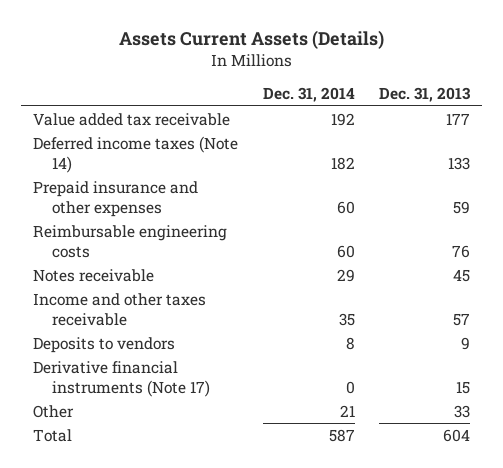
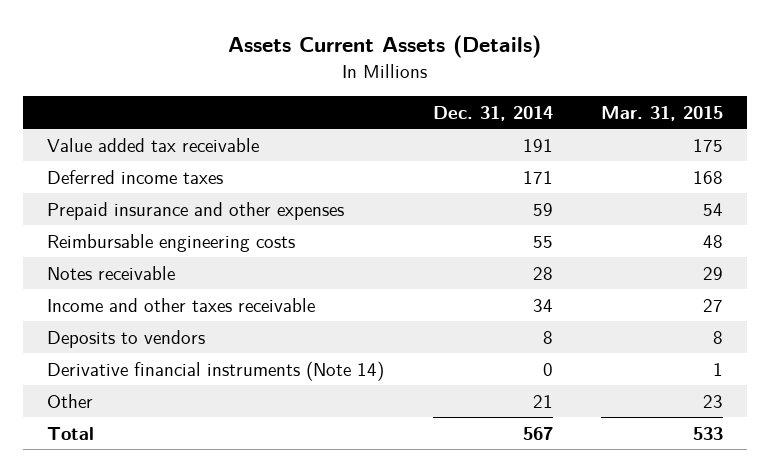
[378,87,471,103] Dec. 31, 2013 -> none
none -> [601,105,724,121] Mar. 31, 2015
[330,112,355,126] 192 -> [522,138,553,152] 191
[33,135,239,173] Deferred income taxes (Note 14) -> [47,169,224,184] Deferred income taxes
[330,156,355,170] 182 -> [522,170,553,184] 171
[336,200,355,214] 60 -> [532,202,553,216] 59
[336,244,355,258] 60 -> [532,235,553,248] 55
[336,268,355,282] 29 -> [532,266,553,280] 28
[338,312,355,326] 35 -> [532,298,553,312] 34
[33,360,210,397] Derivative financial instruments (Note 17) -> [47,360,385,381] Derivative financial instruments (Note 14)
[328,428,355,442] 587 -> [522,426,553,440] 567

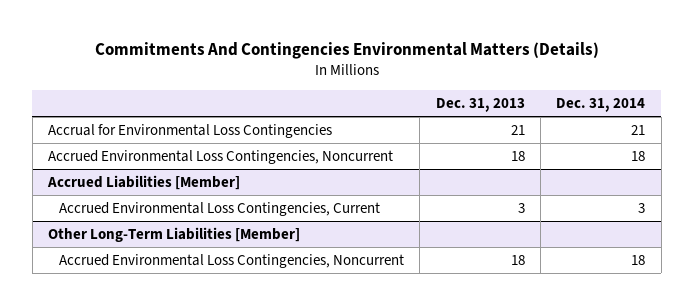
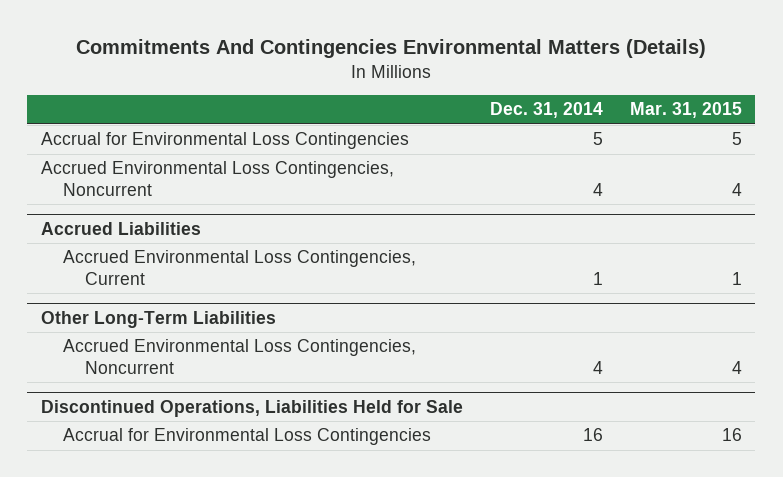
[435,97,525,112] Dec. 31, 2013 -> none
none -> [629,102,742,119] Mar. 31, 2015
[631,124,646,135] 21 -> [592,132,603,146] 5
[631,150,646,161] 18 -> [592,182,603,196] 4
[46,174,240,190] Accrued Liabilities [Member] -> [40,222,201,236] Accrued Liabilities
[638,202,646,213] 3 -> [592,271,603,285] 1
[47,226,300,242] Other Long-Term Liabilities [Member] -> [40,311,276,329] Other Long-Term Liabilities
[631,254,646,265] 18 -> [592,360,603,374] 4
none -> [40,400,463,418] Discontinued Operations, Liabilities Held for Sale
none -> [62,428,431,446] Accrual for Environmental Loss Contingencies

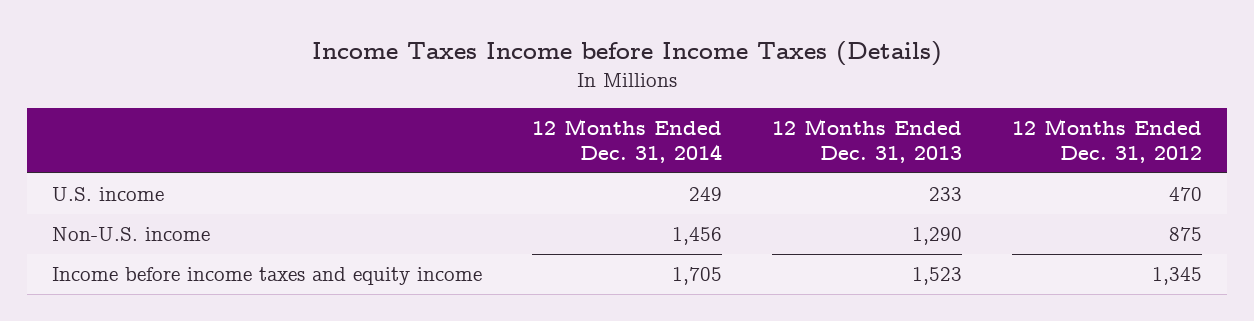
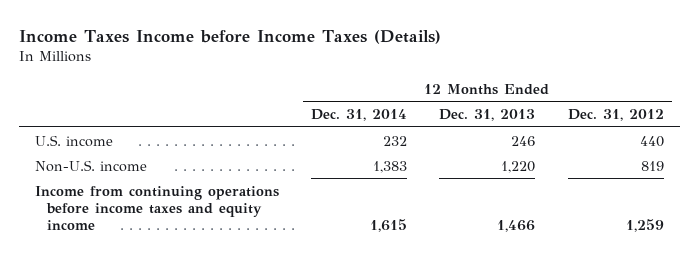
[688,186,722,201] 249 -> [383,135,408,146] 232
[928,186,962,201] 233 -> [511,135,536,146] 246
[1168,186,1202,201] 470 -> [639,135,664,147] 440
[671,226,722,245] 1,456 -> [373,160,408,173] 1,383
[911,226,962,245] 1,290 -> [501,160,536,173] 1,220
[1168,226,1202,241] 875 -> [640,160,664,171] 819
[52,266,483,285] Income before income taxes and equity income -> [35,185,280,230] Income from continuing operations before income taxes and equity income
[671,266,722,285] 1,705 -> [370,218,408,232] 1,615
[911,266,962,285] 1,523 -> [497,219,536,232] 1,466
[1151,266,1202,285] 1,345 -> [625,218,664,232] 1,259

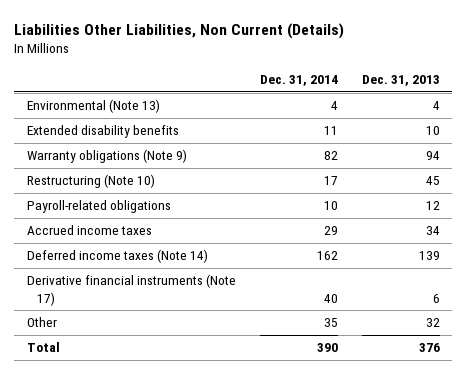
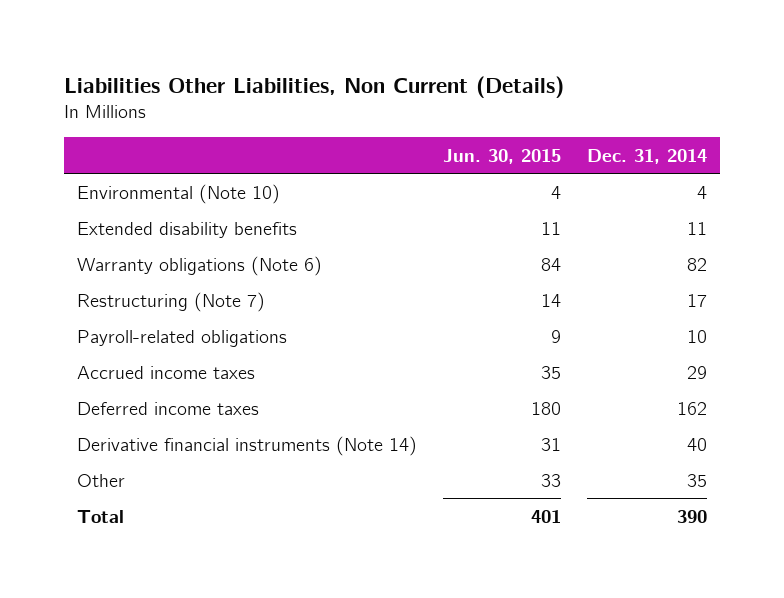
[361,75,440,87] Dec. 31, 2013 -> none
none -> [443,148,562,164] Jun. 30, 2015
[26,99,160,114] Environmental (Note 13) -> [77,183,281,204] Environmental (Note 10)
[26,149,187,164] Warranty obligations (Note 9) -> [77,255,323,276] Warranty obligations (Note 6)
[26,174,155,189] Restructuring (Note 10) -> [77,291,266,312] Restructuring (Note 7)
[26,249,208,264] Deferred income taxes (Note 14) -> [77,401,260,415] Deferred income taxes
[26,274,236,306] Derivative financial instruments (Note 17) -> [77,435,418,456] Derivative financial instruments (Note 14)

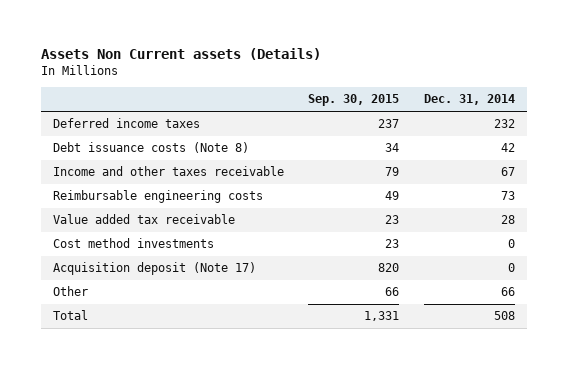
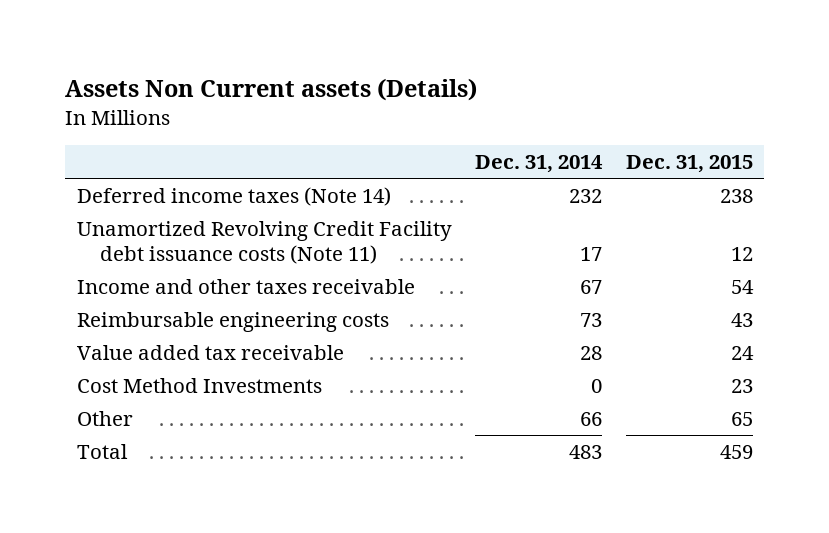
[308,94,400,107] Sep. 30, 2015 -> none
none -> [625,155,753,174] Dec. 31, 2015
[53,142,250,154] Debt issuance costs (Note 8) -> none
[53,118,201,129] Deferred income taxes -> [76,186,391,206] Deferred income taxes (Note 14)
none -> [76,220,452,264] Unamortized Revolving Credit Facility debt issuance costs (Note 11)
[53,262,257,276] Acquisition deposit (Note 17) -> none
[53,238,215,249] Cost method investments -> [76,377,322,393] Cost Method Investments
[493,311,515,321] 508 -> [569,444,603,459] 483

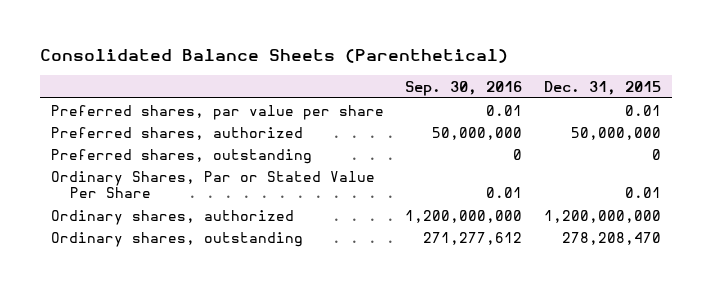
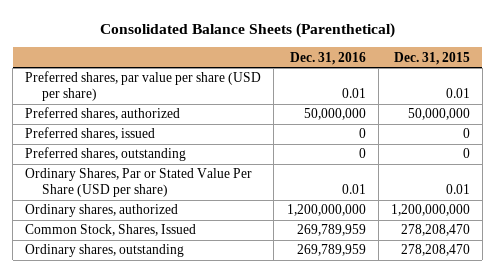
[405,80,523,96] Sep. 30, 2016 -> none
none -> [289,51,366,65] Dec. 31, 2016
[50,104,384,120] Preferred shares, par value per share -> [25,71,262,102] Preferred shares, par value per share (USD per share)
none -> [25,127,156,141] Preferred shares, issued
[50,170,375,199] Ordinary Shares, Par or Stated Value Per Share -> [25,168,253,198] Ordinary Shares, Par or Stated Value Per Share (USD per share)
none -> [25,224,197,237] Common Stock, Shares, Issued

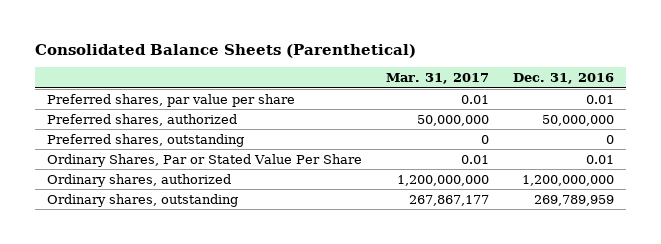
[393,51,470,65] Dec. 31, 2015 -> none
none -> [385,73,489,85] Mar. 31, 2017
[25,71,262,102] Preferred shares, par value per share (USD per share) -> [46,93,295,107] Preferred shares, par value per share
[25,127,156,141] Preferred shares, issued -> none
[25,168,253,198] Ordinary Shares, Par or Stated Value Per Share (USD per share) -> [46,153,362,167] Ordinary Shares, Par or Stated Value Per Share
[25,224,197,237] Common Stock, Shares, Issued -> none

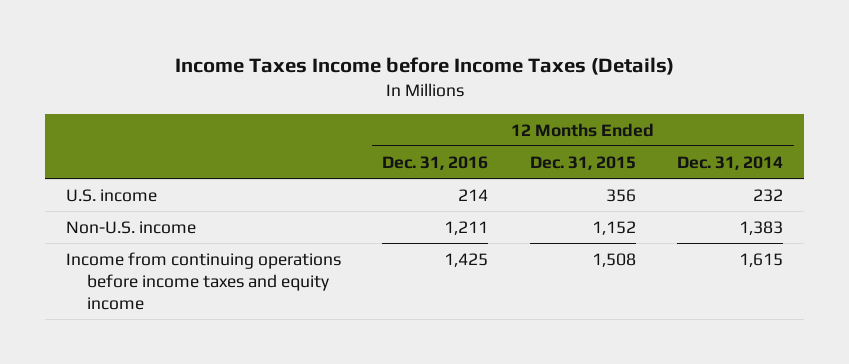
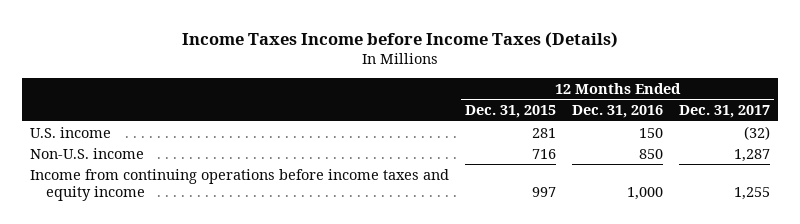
[677,155,784,170] Dec. 31, 2014 -> none
none -> [678,105,770,119] Dec. 31, 2017
[458,188,489,201] 214 -> [639,127,664,138] 150
[605,188,636,202] 356 -> [532,127,557,138] 281
[444,220,489,235] 1,211 -> [639,148,664,159] 850
[591,220,636,235] 1,152 -> [532,148,557,159] 716
[444,252,489,267] 1,425 -> [627,186,664,200] 1,000
[591,252,636,267] 1,508 -> [532,186,557,197] 997

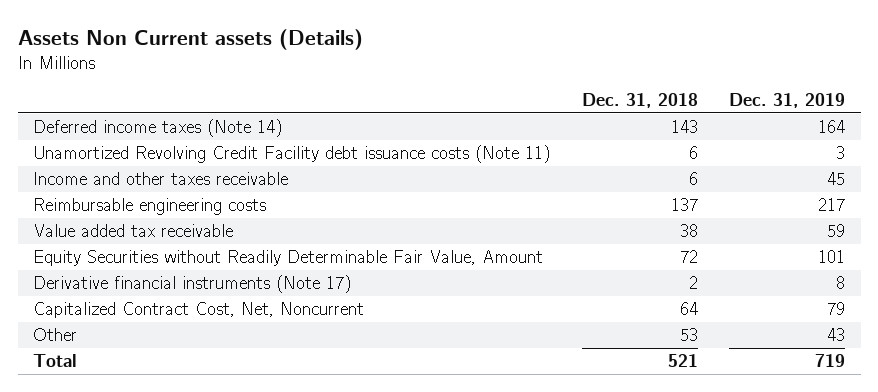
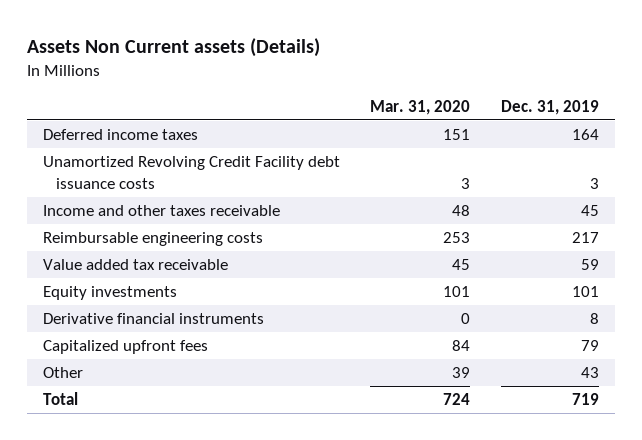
[581,93,698,109] Dec. 31, 2018 -> none
none -> [370,99,471,115] Mar. 31, 2020
[33,119,283,138] Deferred income taxes (Note 14) -> [42,128,198,140] Deferred income taxes
[33,145,551,164] Unamortized Revolving Credit Facility debt issuance costs (Note 11) -> [42,155,340,189] Unamortized Revolving Credit Facility debt issuance costs
[33,250,544,267] Equity Securities without Readily Determinable Fair Value, Amount -> [42,285,177,300] Equity investments
[33,275,352,294] Derivative financial instruments (Note 17) -> [42,312,264,324] Derivative financial instruments
[33,302,365,319] Capitalized Contract Cost, Net, Noncurrent -> [42,339,208,354] Capitalized upfront fees

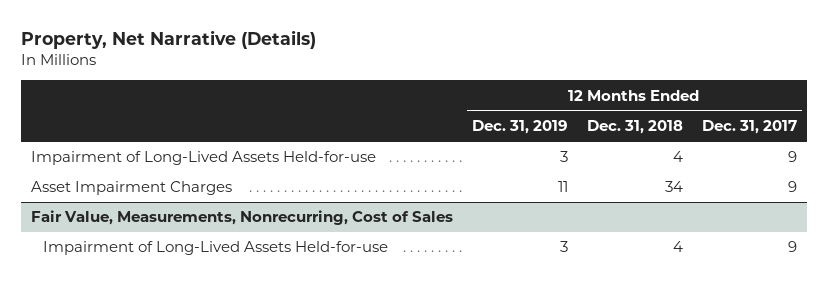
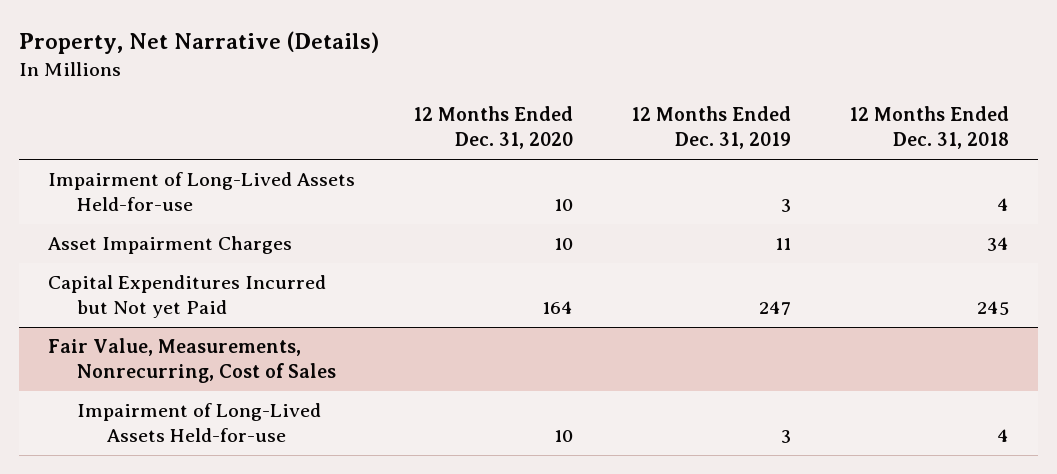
[702,120,798,135] Dec. 31, 2017 -> none
none -> [413,106,574,150] 12 Months Ended Dec. 31, 2020
none -> [48,275,327,319] Capital Expenditures Incurred but Not yet Paid

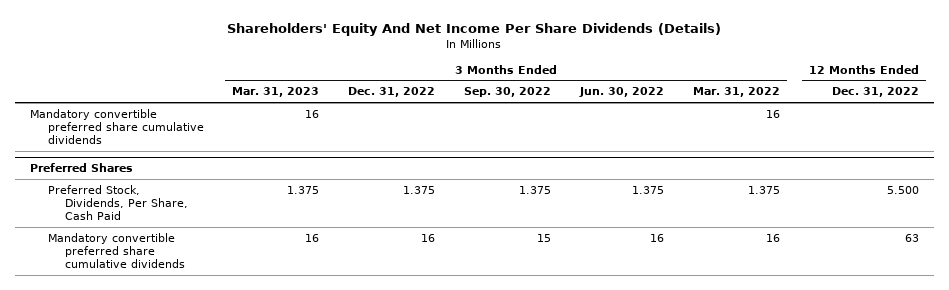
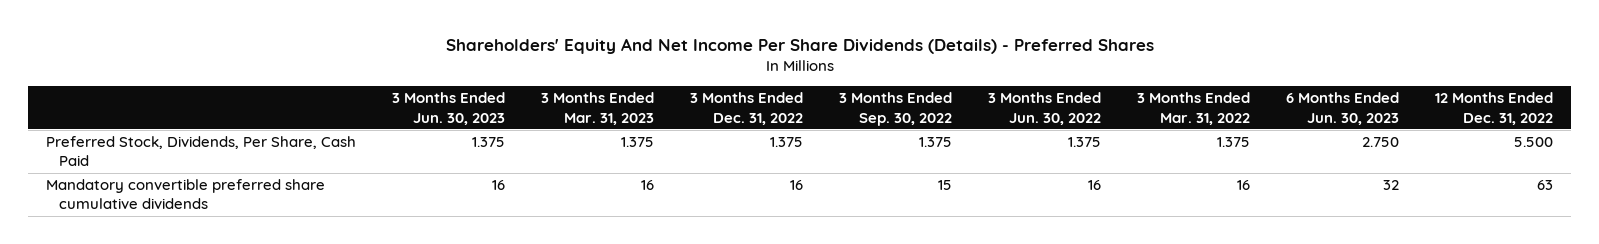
[227,22,722,36] Shareholders' Equity And Net Income Per Share Dividends (Details) -> [445,38,1154,55] Shareholders' Equity And Net Income Per Share Dividends (Details) - Preferred Shares
none -> [391,92,505,125] 3 Months Ended Jun. 30, 2023
none -> [1286,92,1400,125] 6 Months Ended Jun. 30, 2023
[29,108,204,145] Mandatory convertible preferred share cumulative dividends -> none
[29,163,133,173] Preferred Shares -> none

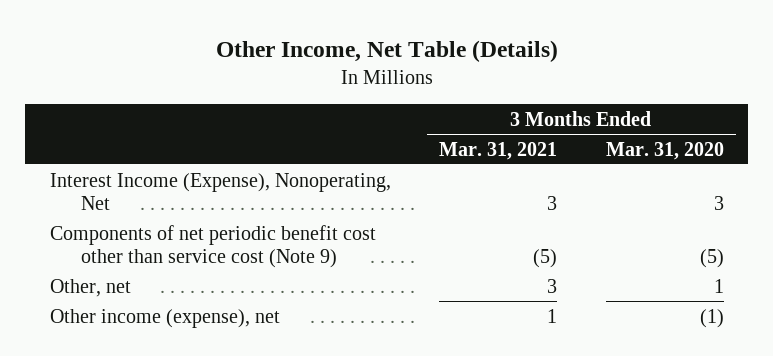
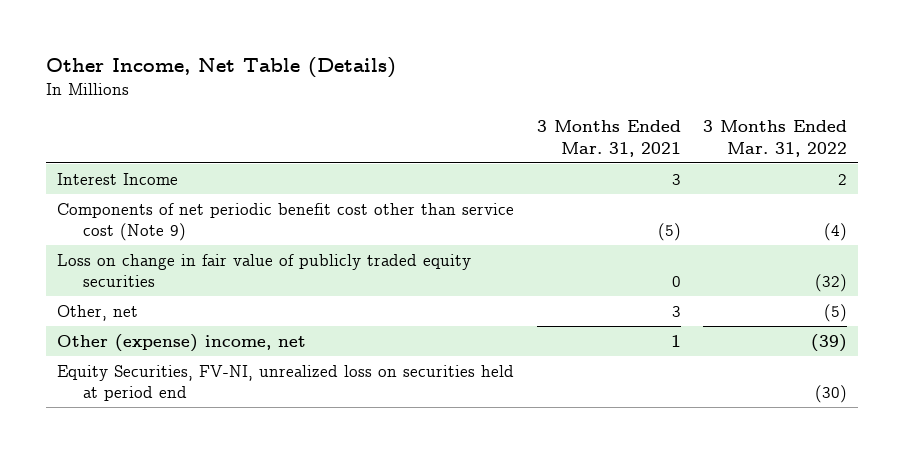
[605,141,724,160] Mar. 31, 2020 -> none
none -> [702,120,847,157] 3 Months Ended Mar. 31, 2022
[49,172,391,210] Interest Income (Expense), Nonoperating, Net -> [57,172,179,185] Interest Income
none -> [57,253,472,287] Loss on change in fair value of publicly traded equity securities
[49,308,280,328] Other income (expense), net -> [57,333,307,352] Other (expense) income, net
none -> [57,364,515,401] Equity Securities, FV-NI, unrealized loss on securities held at period end

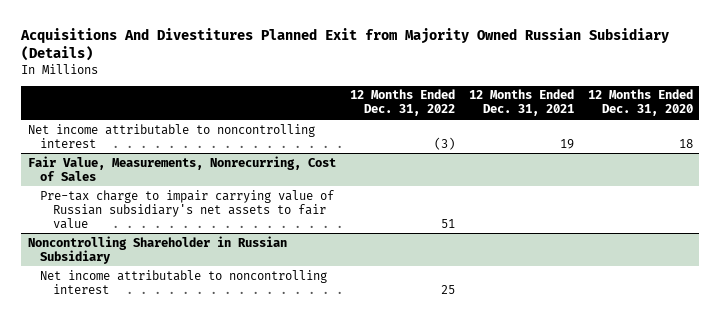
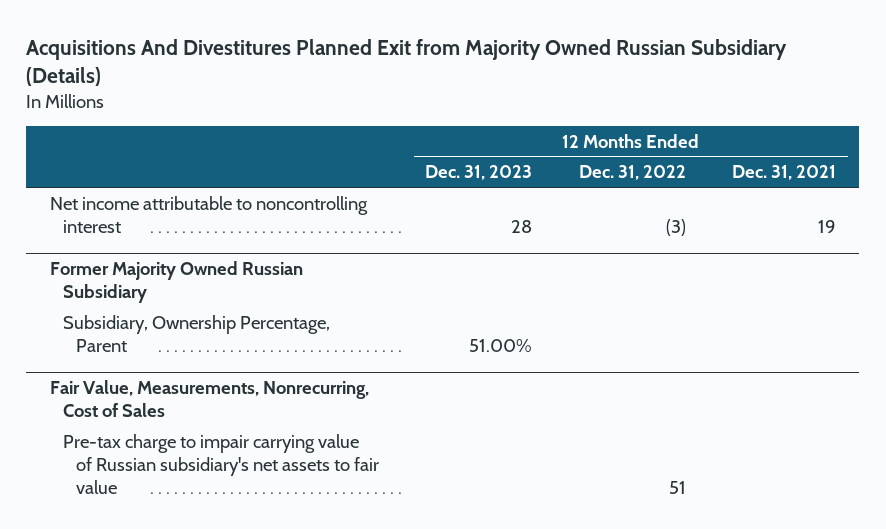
[587,89,693,117] 12 Months Ended Dec. 31, 2020 -> none
none -> [425,165,533,181] Dec. 31, 2023
none -> [49,261,303,304] Former Majority Owned Russian Subsidiary
none -> [62,314,330,352] Subsidiary, Ownership Percentage, Parent
[28,235,288,264] Noncontrolling Shareholder in Russian Subsidiary -> none
[40,269,328,294] Net income attributable to noncontrolling interest -> none

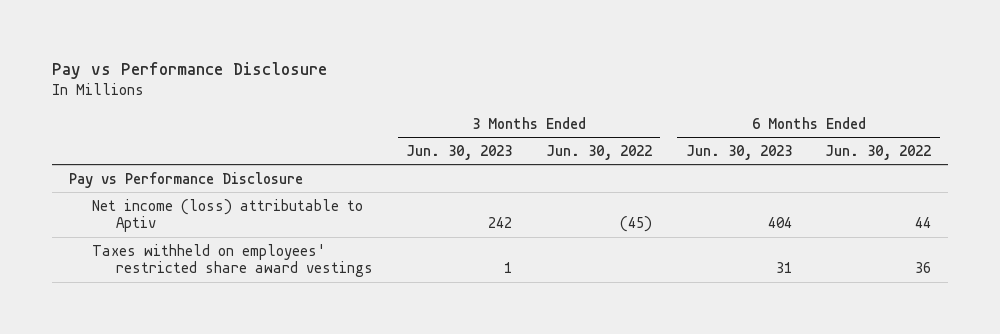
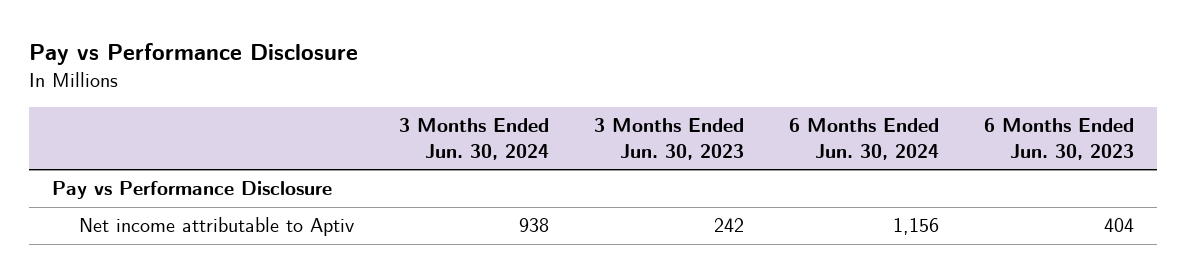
[546,144,653,160] Jun. 30, 2022 -> none
[825,144,932,160] Jun. 30, 2022 -> none
none -> [399,118,550,160] 3 Months Ended Jun. 30, 2024
none -> [789,118,940,160] 6 Months Ended Jun. 30, 2024
[92,243,373,278] Taxes withheld on employees' restricted share award vestings -> none
[92,198,364,233] Net income (loss) attributable to Aptiv -> [79,217,355,237] Net income attributable to Aptiv

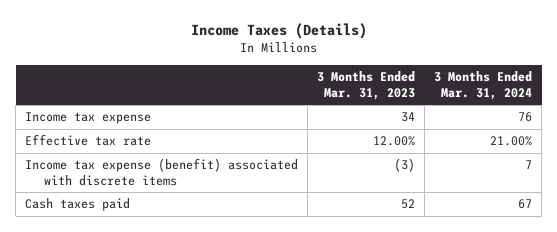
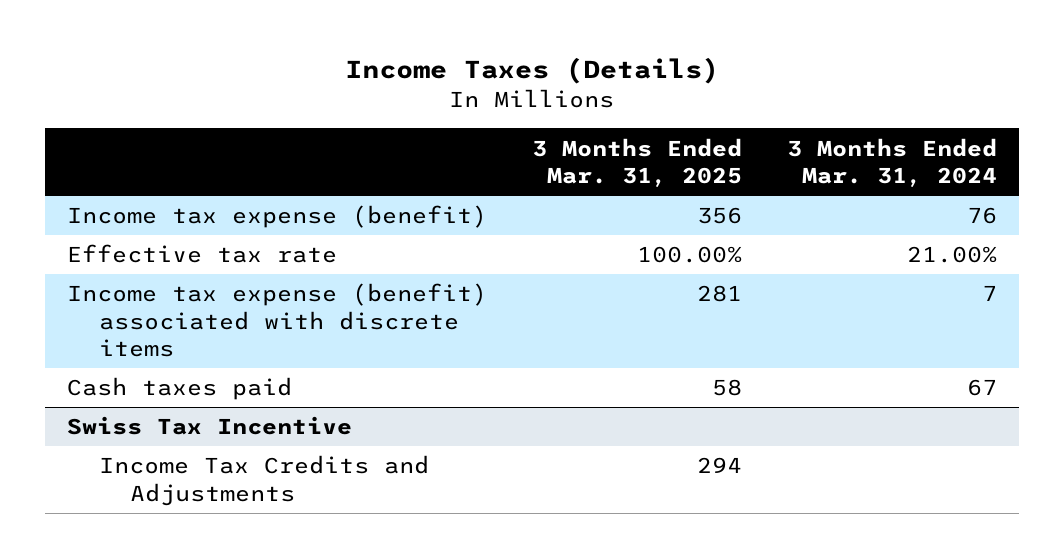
[317,71,416,100] 3 Months Ended Mar. 31, 2023 -> none
none -> [531,137,742,188] 3 Months Ended Mar. 31, 2025
[25,112,152,125] Income tax expense -> [67,205,488,229] Income tax expense (benefit)
none -> [67,416,353,436] Swiss Tax Incentive
none -> [98,455,429,506] Income Tax Credits and Adjustments

